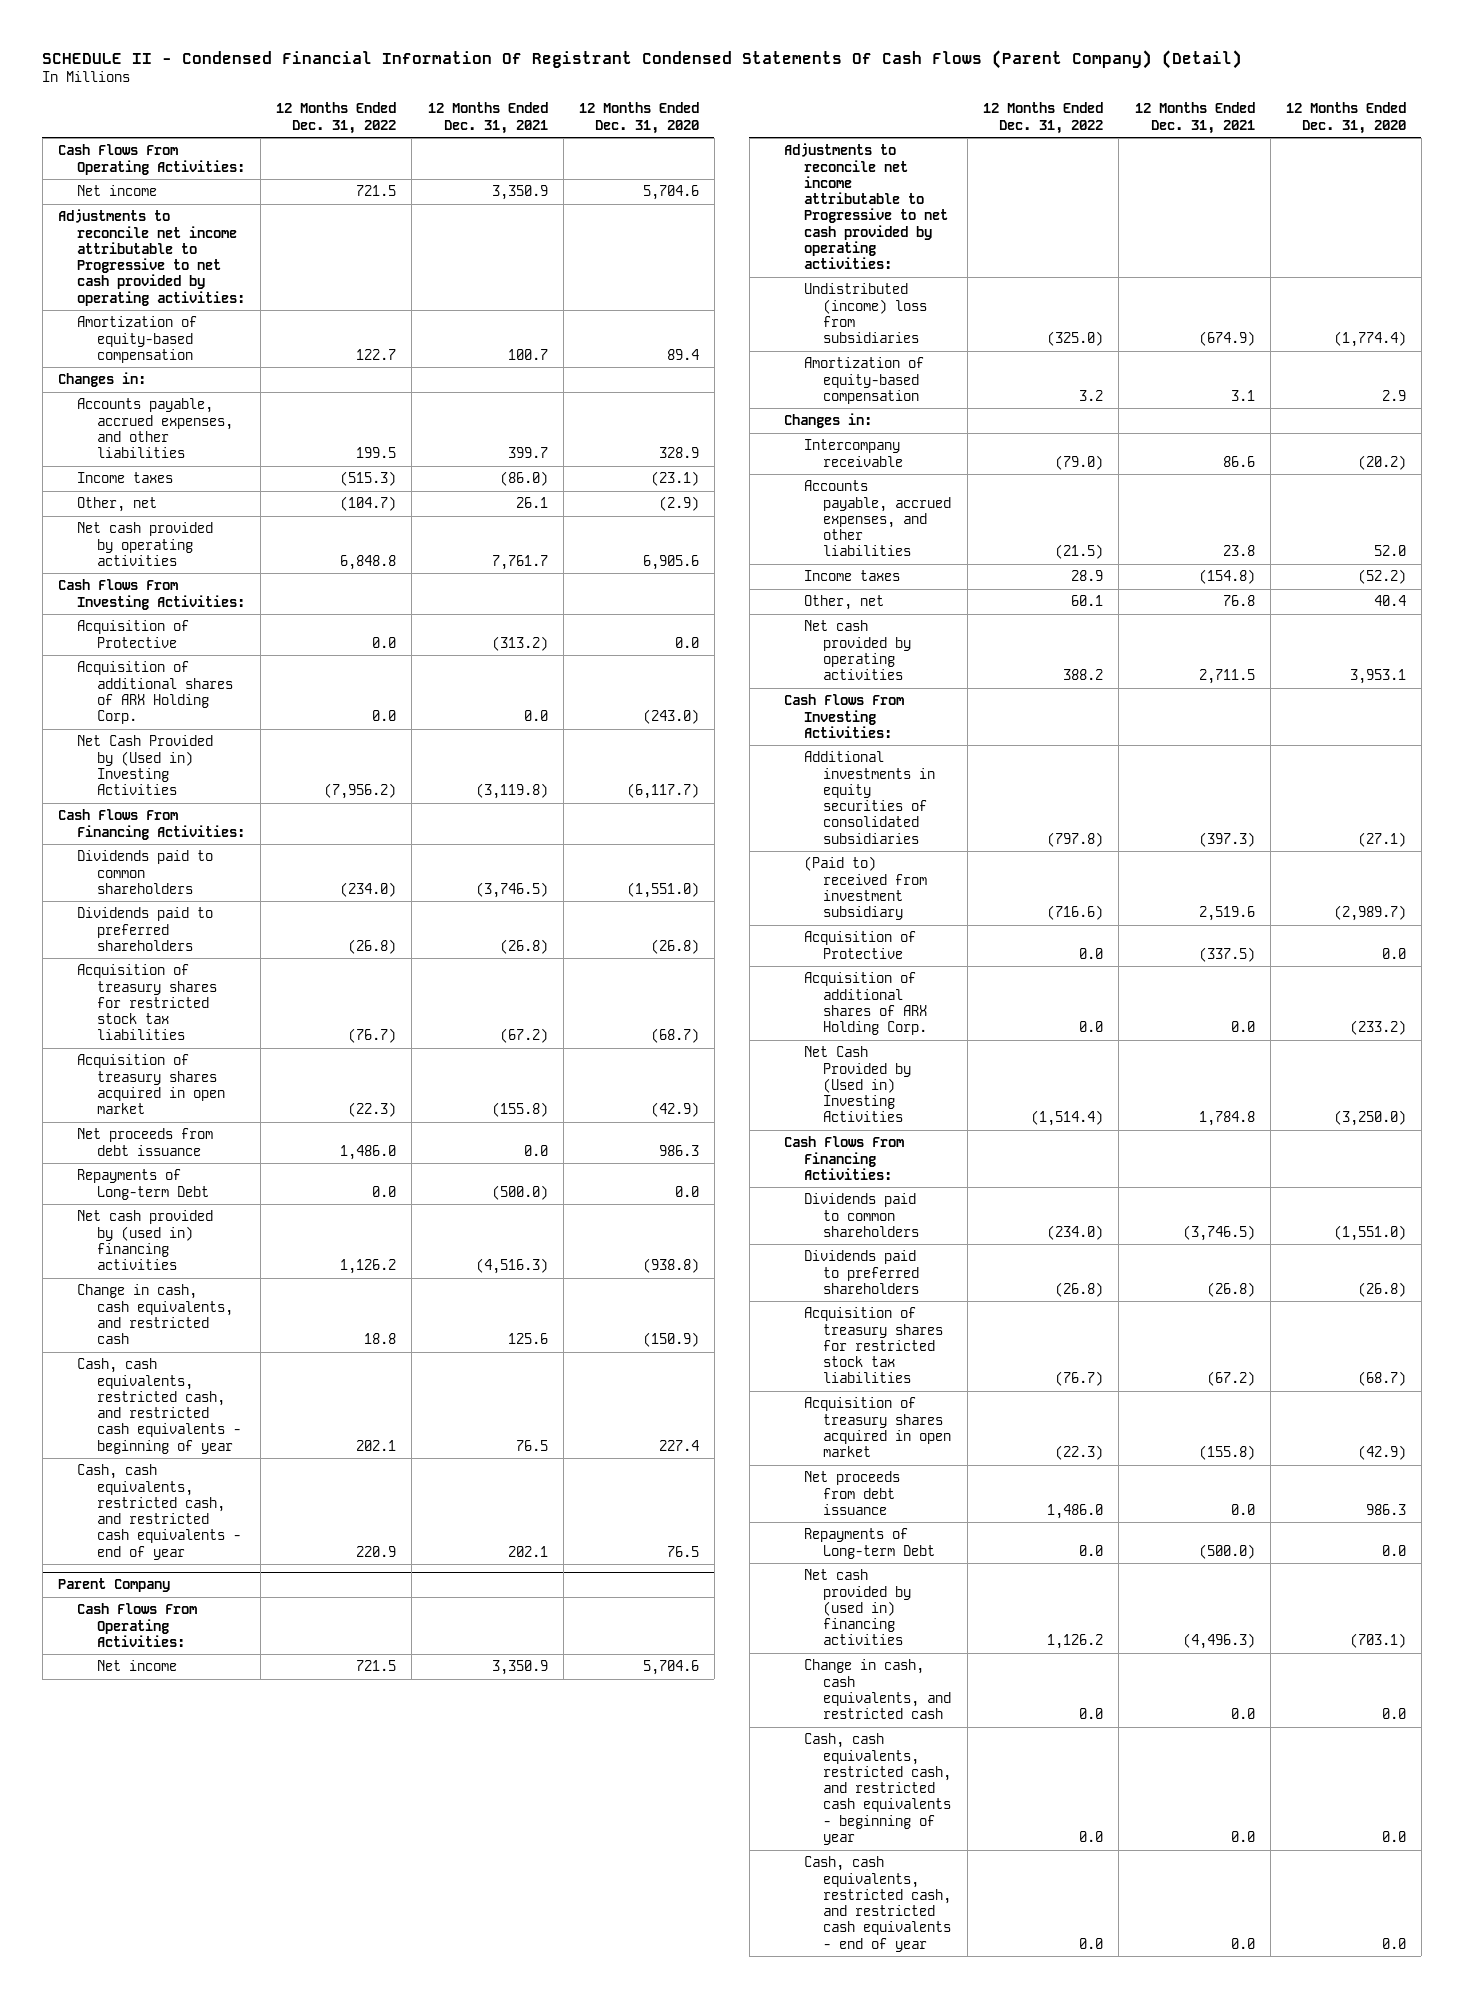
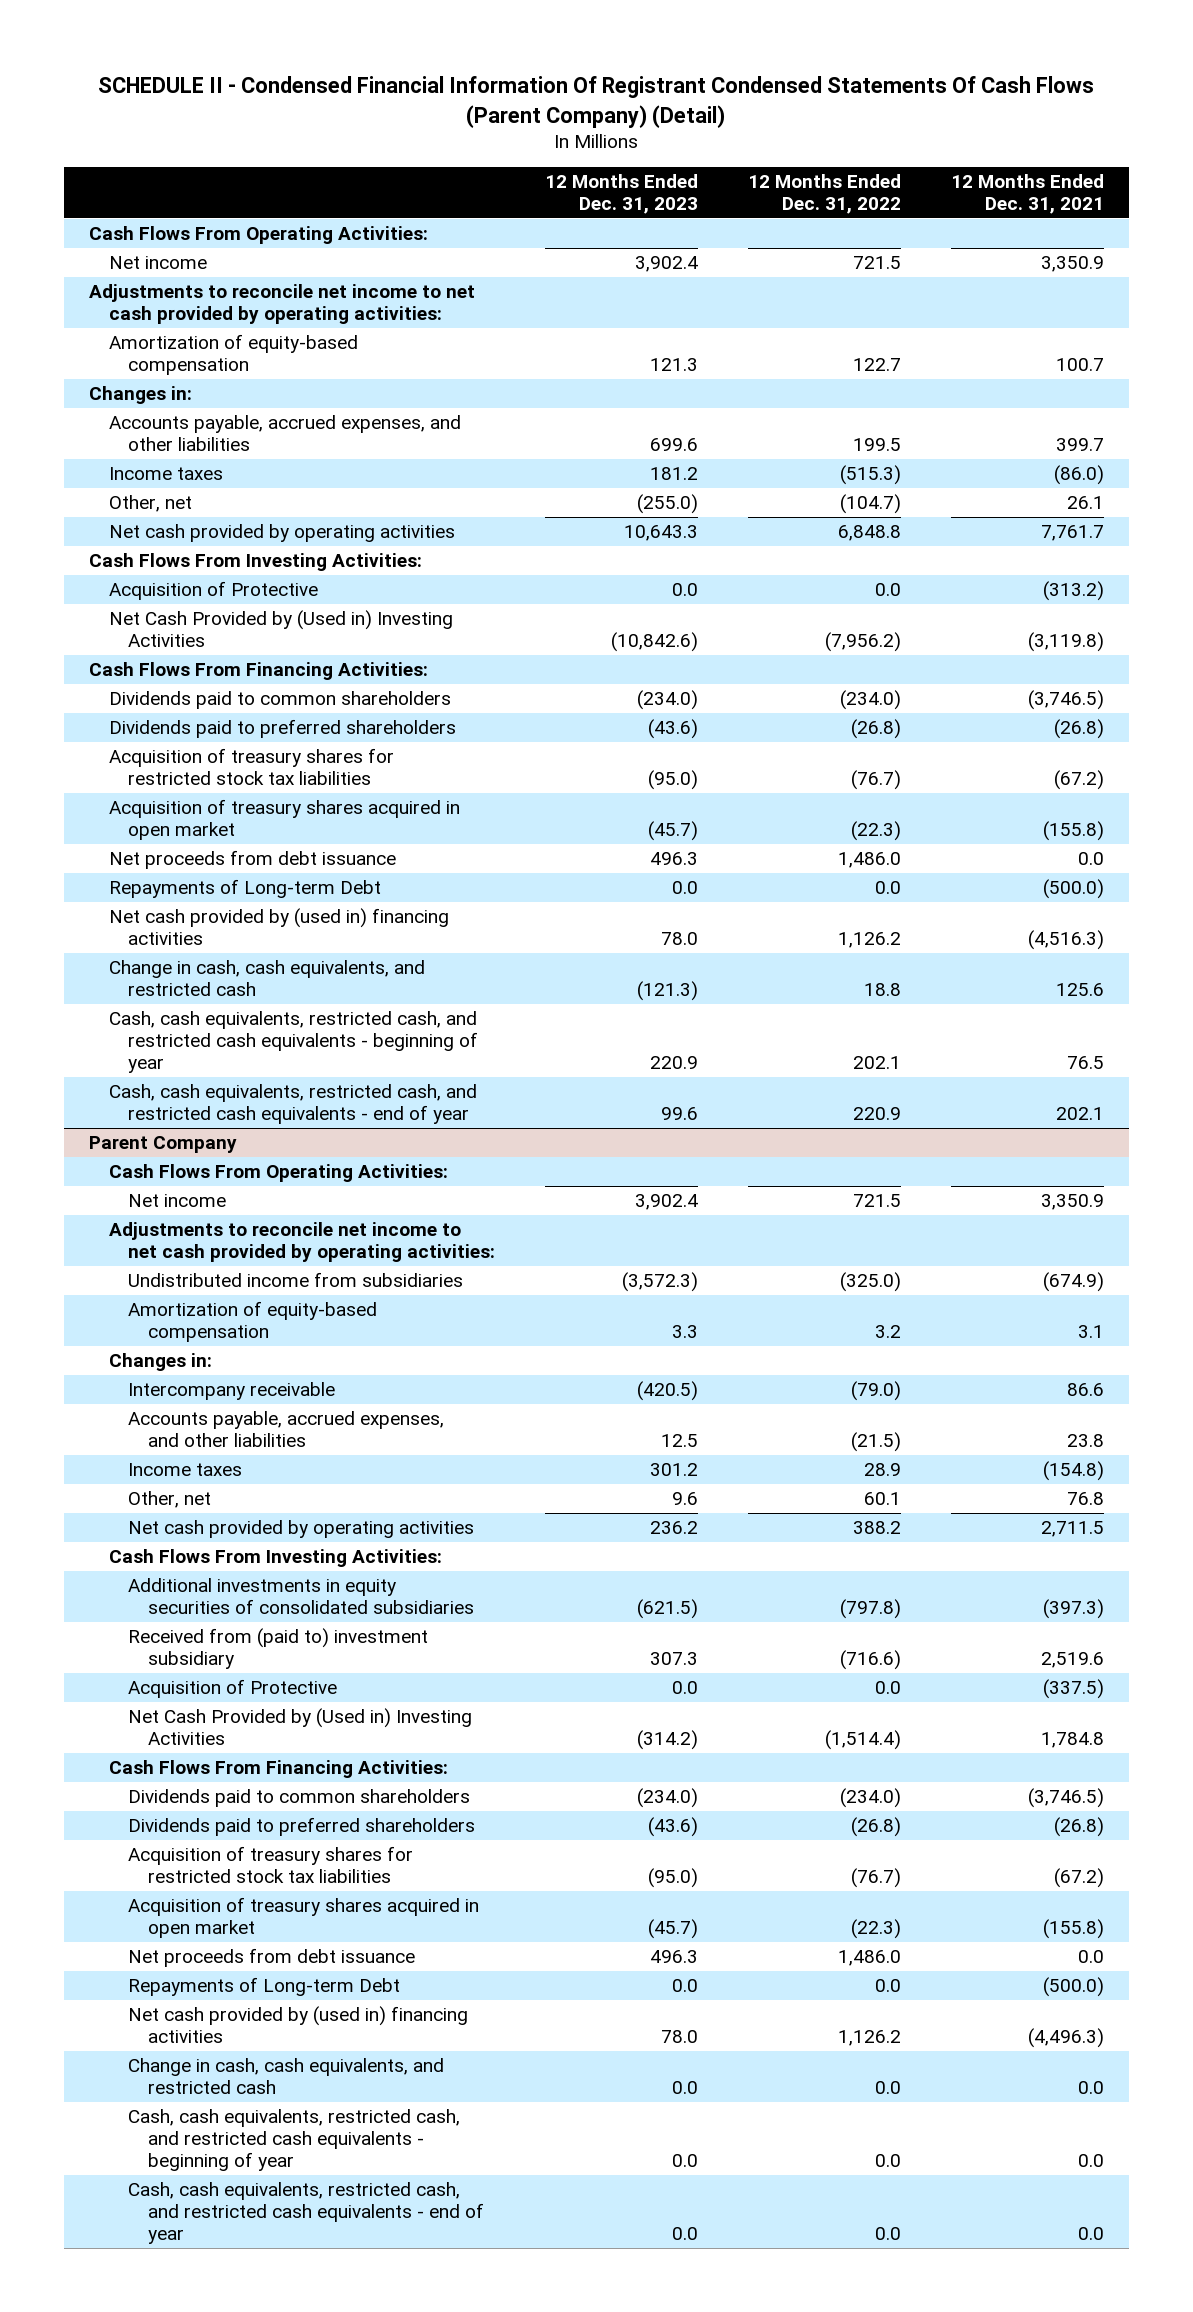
[578,102,699,134] 12 Months Ended Dec. 31, 2020 -> none
none -> [545,174,699,215] 12 Months Ended Dec. 31, 2023
[57,209,246,306] Adjustments to reconcile net income attributable to Progressive to net cash provided by operating activities: -> [88,284,475,325] Adjustments to reconcile net income to net cash provided by operating activities:
[77,661,233,725] Acquisition of additional shares of ARX Holding Corp. -> none
[784,143,948,270] Adjustments to reconcile net income attributable to Progressive to net cash provided by operating activities: -> [108,1222,496,1263] Adjustments to reconcile net income to net cash provided by operating activities:
[803,283,928,344] Undistributed (income) loss from subsidiaries -> [128,1272,464,1288] Undistributed income from subsidiaries
[803,856,928,921] (Paid to) received from investment subsidiary -> [128,1628,429,1670] Received from (paid to) investment subsidiary
[803,972,928,1036] Acquisition of additional shares of ARX Holding Corp. -> none

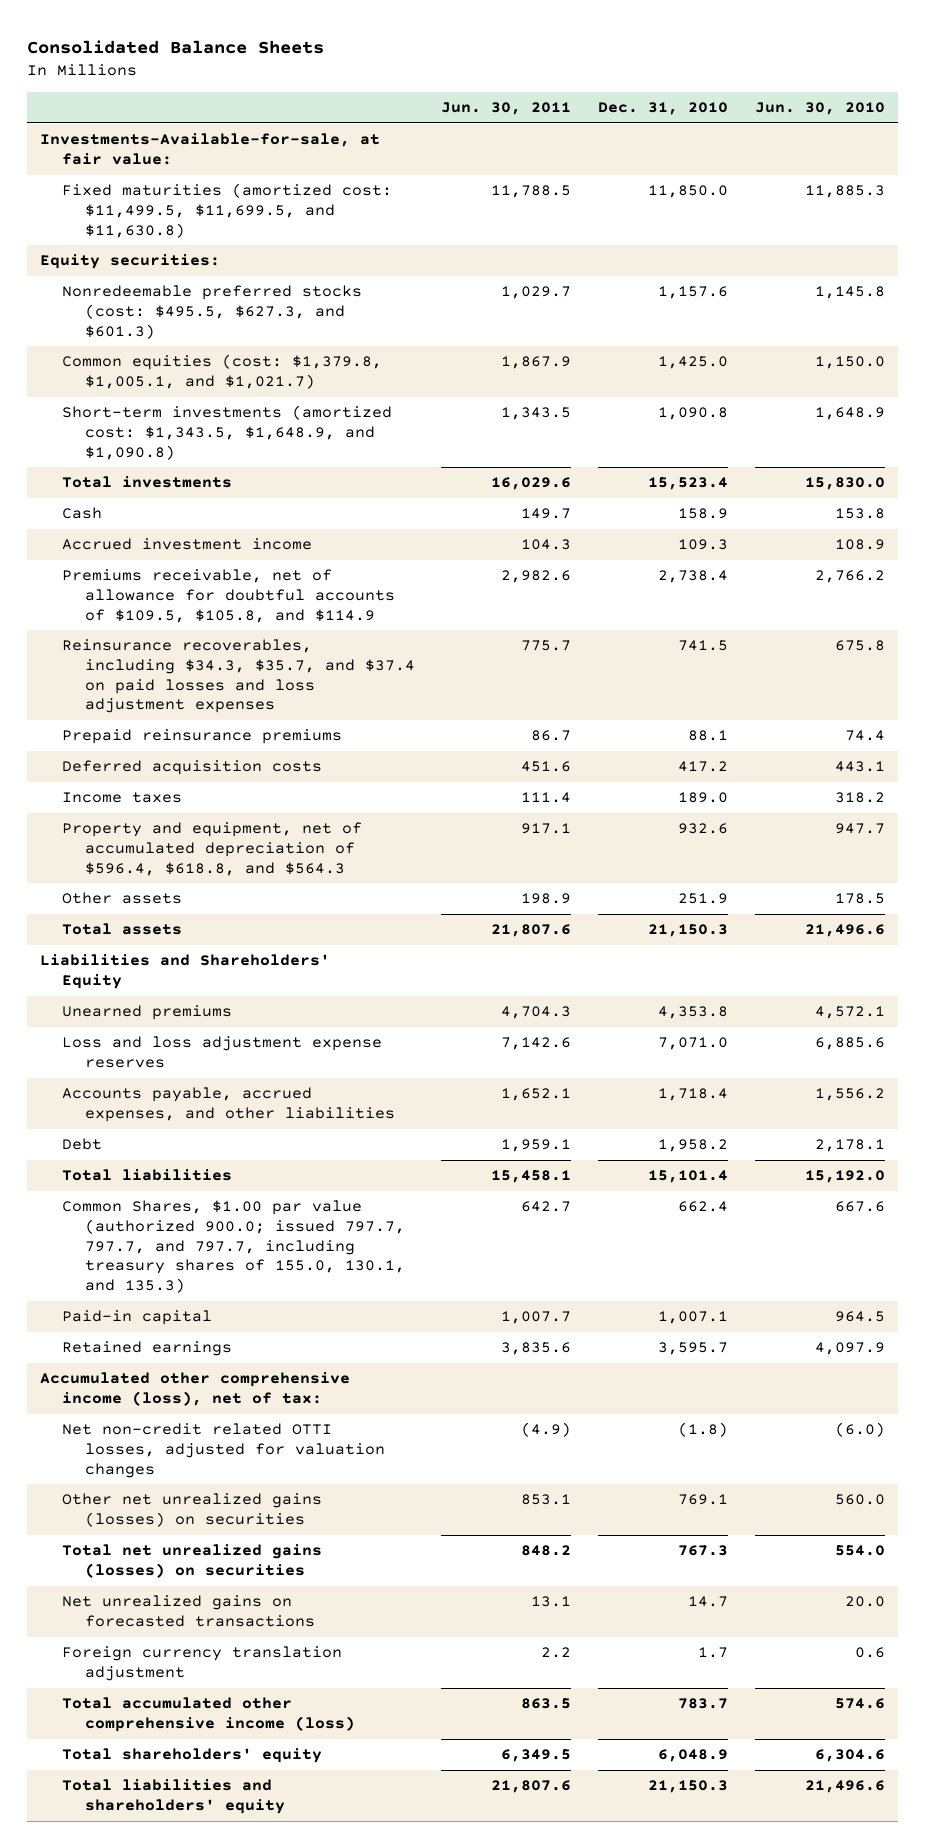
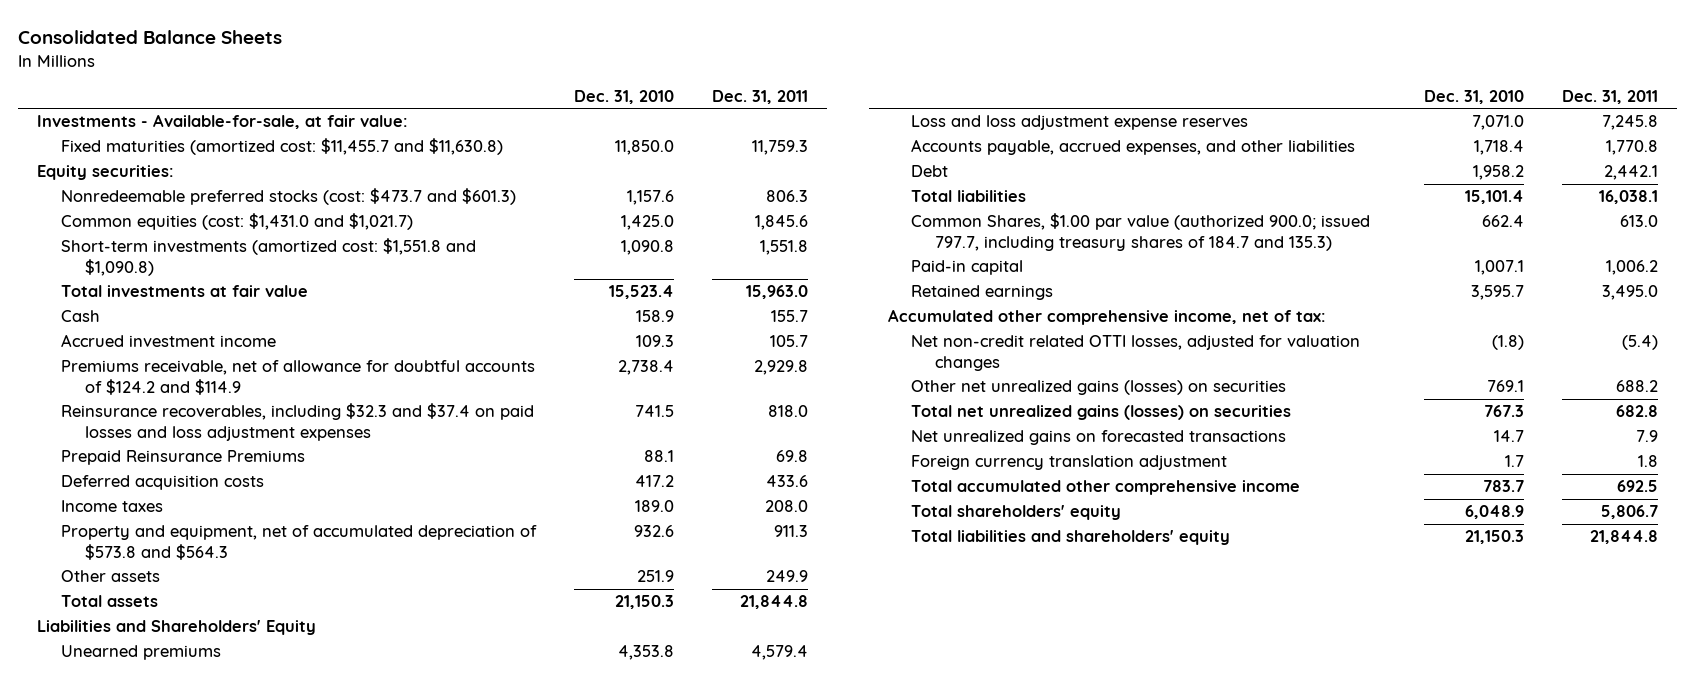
[441,102,572,116] Jun. 30, 2011 -> none
[754,102,885,116] Jun. 30, 2010 -> none
none -> [711,89,808,104] Dec. 31, 2011
[40,133,381,166] Investments-Available-for-sale, at fair value: -> [37,114,409,130] Investments - Available-for-sale, at fair value:
[62,183,393,238] Fixed maturities (amortized cost: $11,499.5, $11,699.5, and $11,630.8) -> [60,138,503,156] Fixed maturities (amortized cost: $11,455.7 and $11,630.8)
[62,285,363,339] Nonredeemable preferred stocks (cost: $495.5, $627.3, and $601.3) -> [60,188,516,206] Nonredeemable preferred stocks (cost: $473.7 and $601.3)
[62,354,383,390] Common equities (cost: $1,379.8, $1,005.1, and $1,021.7) -> [60,213,413,231] Common equities (cost: $1,431.0 and $1,021.7)
[62,405,393,460] Short-term investments (amortized cost: $1,343.5, $1,648.9, and $1,090.8) -> [60,238,476,276] Short-term investments (amortized cost: $1,551.8 and $1,090.8)
[62,476,233,489] Total investments -> [60,285,308,298] Total investments at fair value
[62,569,395,623] Premiums receivable, net of allowance for doubtful accounts of $109.5, $105.8, and $114.9 -> [60,360,535,395] Premiums receivable, net of allowance for doubtful accounts of $124.2 and $114.9
[62,639,415,714] Reinsurance recoverables, including $34.3, $35.7, and $37.4 on paid losses and loss adjustment expenses -> [60,403,534,441] Reinsurance recoverables, including $32.3 and $37.4 on paid losses and loss adjustment expenses
[62,729,343,745] Prepaid reinsurance premiums -> [60,450,305,466] Prepaid Reinsurance Premiums
[62,822,363,876] Property and equipment, net of accumulated depreciation of $596.4, $618.8, and $564.3 -> [60,525,537,560] Property and equipment, net of accumulated depreciation of $573.8 and $564.3
[62,1200,405,1294] Common Shares, $1.00 par value (authorized 900.0; issued 797.7, 797.7, and 797.7, including treasury shares of 155.0, 130.1, and 135.3) -> [911,213,1371,251] Common Shares, $1.00 par value (authorized 900.0; issued 797.7, including treasury shares of 184.7 and 135.3)
[40,1372,351,1407] Accumulated other comprehensive income (loss), net of tax: -> [887,309,1326,326] Accumulated other comprehensive income, net of tax:
[62,1697,355,1733] Total accumulated other comprehensive income (loss) -> [911,480,1301,496] Total accumulated other comprehensive income

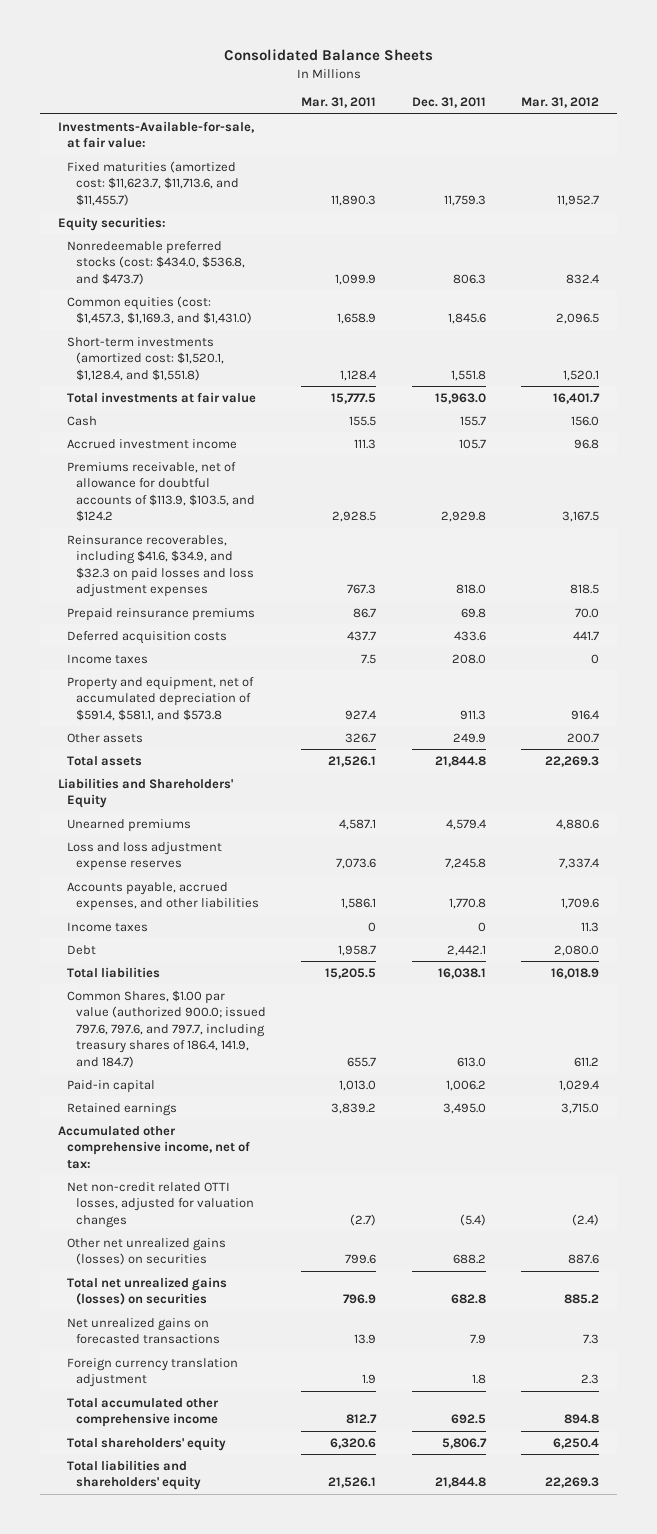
[573,89,674,104] Dec. 31, 2010 -> none
none -> [301,97,377,109] Mar. 31, 2011
none -> [521,97,600,109] Mar. 31, 2012
[37,114,409,130] Investments - Available-for-sale, at fair value: -> [58,120,255,149] Investments-Available-for-sale, at fair value:
[60,138,503,156] Fixed maturities (amortized cost: $11,455.7 and $11,630.8) -> [67,160,240,206] Fixed maturities (amortized cost: $11,623.7, $11,713.6, and $11,455.7)
[60,188,516,206] Nonredeemable preferred stocks (cost: $473.7 and $601.3) -> [67,240,246,285] Nonredeemable preferred stocks (cost: $434.0, $536.8, and $473.7)
[60,213,413,231] Common equities (cost: $1,431.0 and $1,021.7) -> [67,295,253,325] Common equities (cost: $1,457.3, $1,169.3, and $1,431.0)
[60,238,476,276] Short-term investments (amortized cost: $1,551.8 and $1,090.8) -> [67,336,225,381] Short-term investments (amortized cost: $1,520.1, $1,128.4, and $1,551.8)
[60,360,535,395] Premiums receivable, net of allowance for doubtful accounts of $124.2 and $114.9 -> [67,461,256,523] Premiums receivable, net of allowance for doubtful accounts of $113.9, $103.5, and $124.2
[60,403,534,441] Reinsurance recoverables, including $32.3 and $37.4 on paid losses and loss adjustment expenses -> [67,534,255,598] Reinsurance recoverables, including $41.6, $34.9, and $32.3 on paid losses and loss adjustment expenses
[60,450,305,466] Prepaid Reinsurance Premiums -> [67,607,256,621] Prepaid reinsurance premiums
[60,525,537,560] Property and equipment, net of accumulated depreciation of $573.8 and $564.3 -> [67,676,255,721] Property and equipment, net of accumulated depreciation of $591.4, $581.1, and $573.8
none -> [67,921,149,932] Income taxes
[911,213,1371,251] Common Shares, $1.00 par value (authorized 900.0; issued 797.7, including treasury shares of 184.7 and 135.3) -> [67,989,267,1068] Common Shares, $1.00 par value (authorized 900.0; issued 797.6, 797.6, and 797.7, including treasury shares of 186.4, 141.9, and 184.7)

